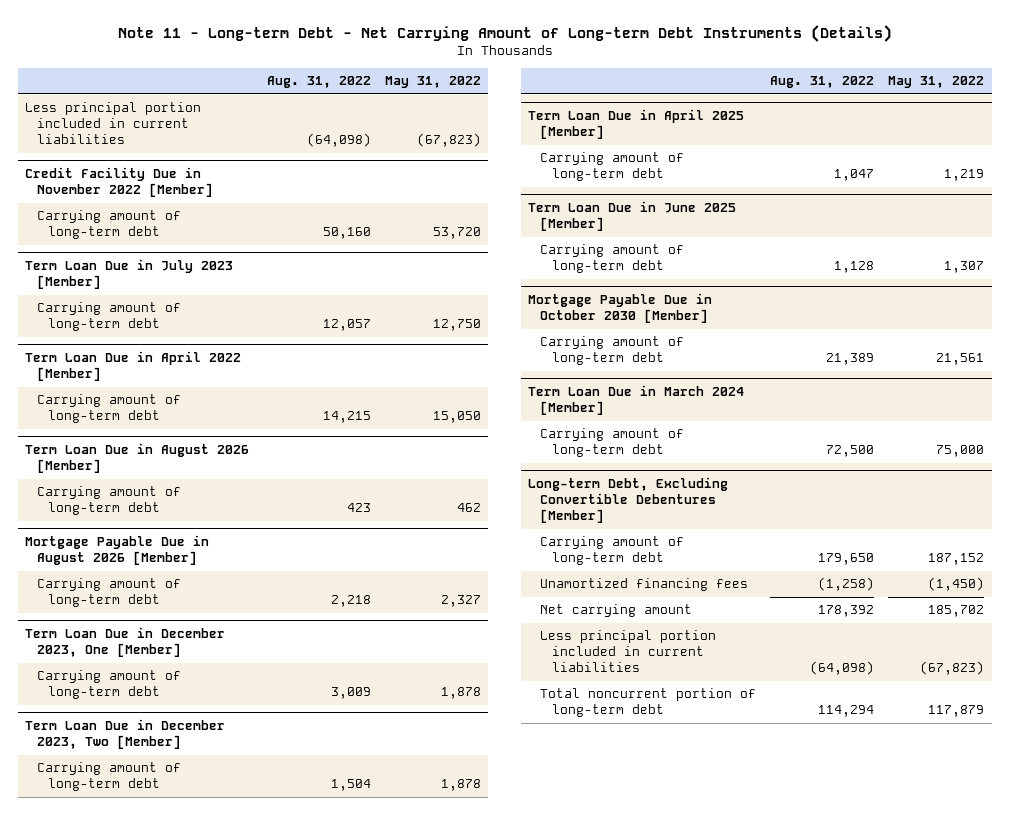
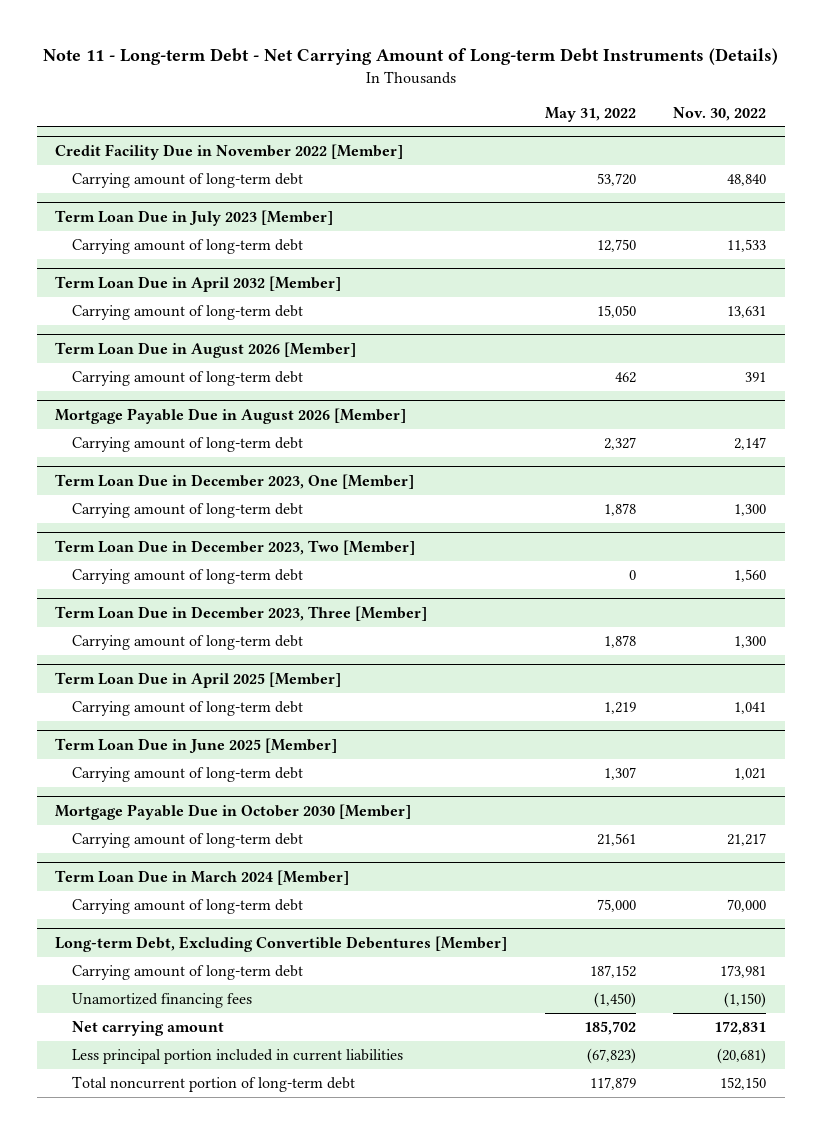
[266,76,371,89] Aug. 31, 2022 -> none
none -> [673,106,767,121] Nov. 30, 2022
[24,102,201,145] Less principal portion included in current liabilities -> none
[24,351,241,382] Term Loan Due in April 2022 [Member] -> [55,275,342,292] Term Loan Due in April 2032 [Member]
none -> [71,568,303,584] Carrying amount of long-term debt
none -> [55,605,428,621] Term Loan Due in December 2023, Three [Member]

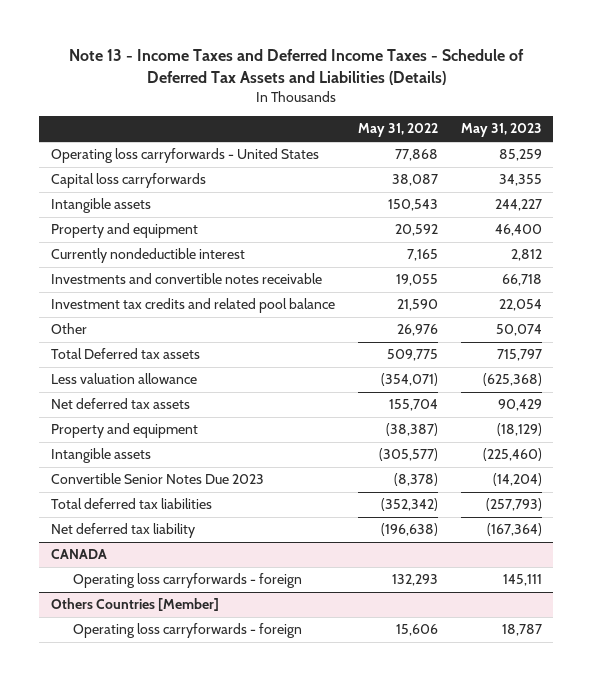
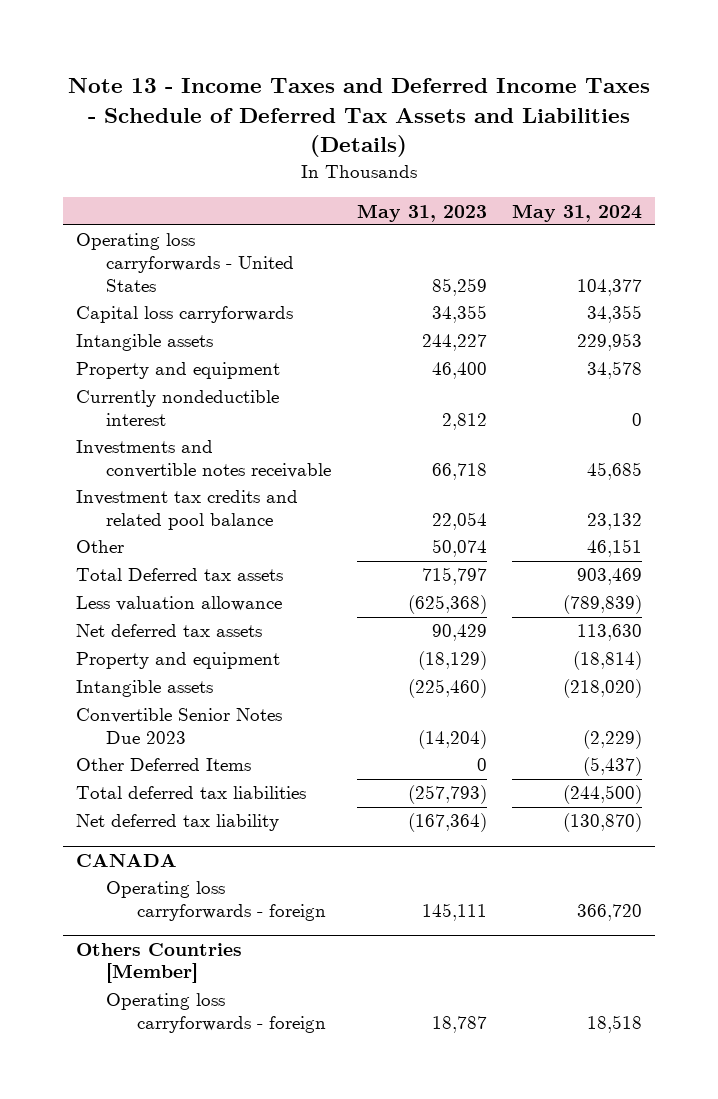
[357,123,438,138] May 31, 2022 -> none
none -> [511,203,642,222] May 31, 2024
none -> [75,758,251,772] Other Deferred Items

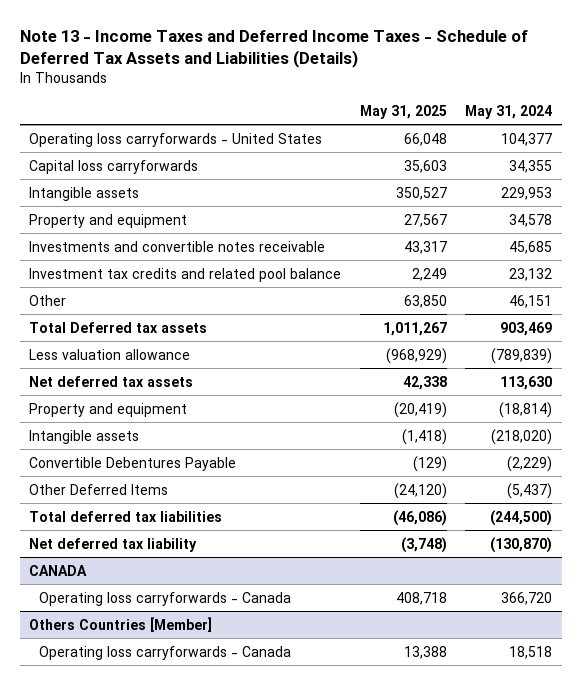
[356,203,487,222] May 31, 2023 -> none
none -> [359,104,447,119] May 31, 2025
[75,390,279,427] Currently nondeductible interest -> none
[75,708,282,745] Convertible Senior Notes Due 2023 -> [29,456,237,471] Convertible Debentures Payable
[106,881,326,922] Operating loss carryforwards - foreign -> [39,591,292,606] Operating loss carryforwards - Canada
[106,993,326,1034] Operating loss carryforwards - foreign -> [39,645,292,660] Operating loss carryforwards - Canada

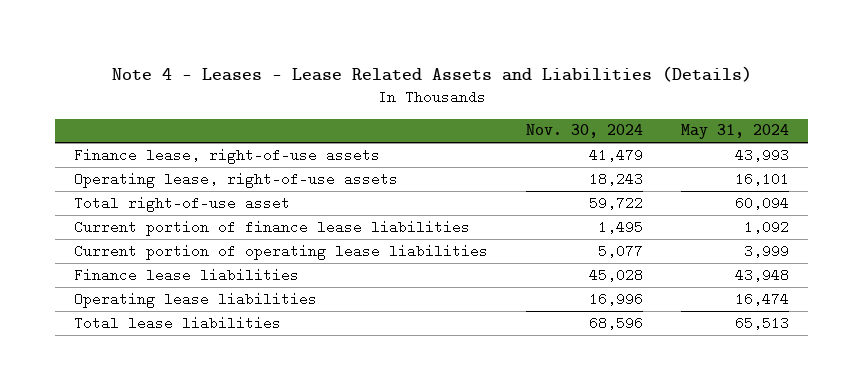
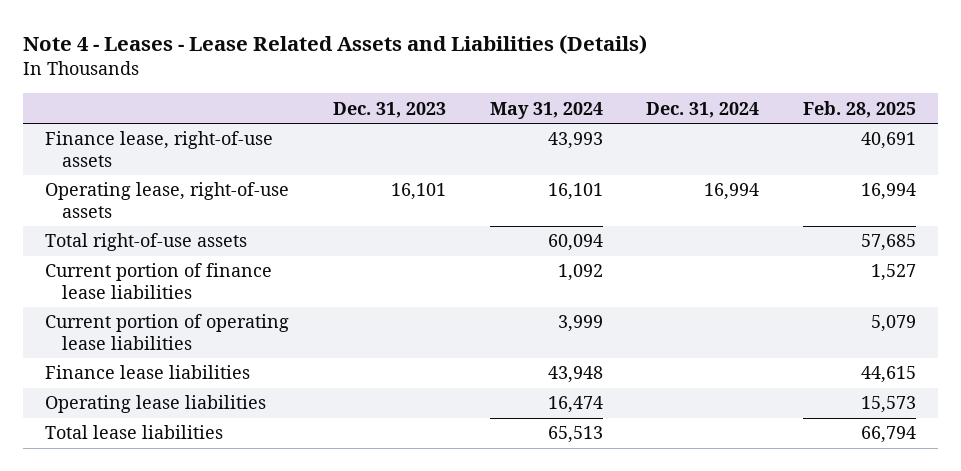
[526,124,644,139] Nov. 30, 2024 -> none
none -> [332,101,446,118] Dec. 31, 2023
none -> [646,101,760,118] Dec. 31, 2024
none -> [803,100,917,118] Feb. 28, 2025
[74,195,291,212] Total right-of-use asset -> [44,233,247,252] Total right-of-use assets

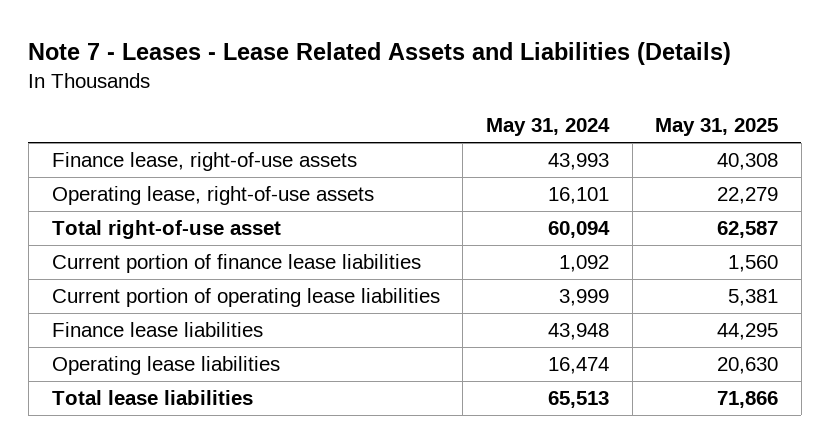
[22,34,647,54] Note 4 - Leases - Lease Related Assets and Liabilities (Details) -> [28,42,732,66] Note 7 - Leases - Lease Related Assets and Liabilities (Details)
[332,101,446,118] Dec. 31, 2023 -> none
[646,101,760,118] Dec. 31, 2024 -> none
[803,100,917,118] Feb. 28, 2025 -> none
none -> [655,117,779,136] May 31, 2025
[44,233,247,252] Total right-of-use assets -> [51,220,281,240] Total right-of-use asset

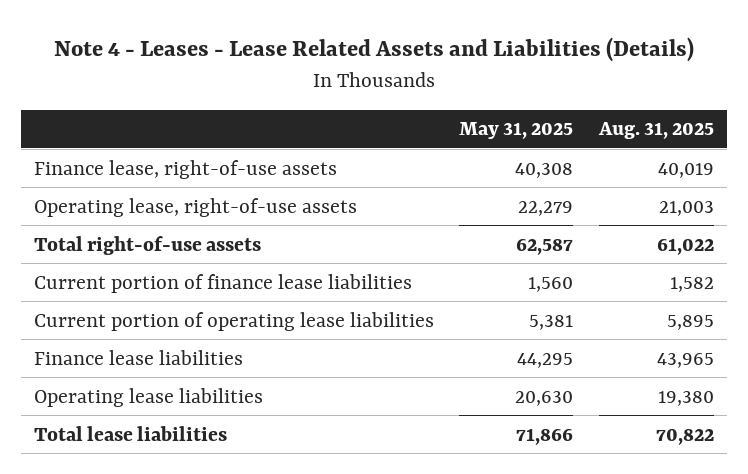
[28,42,732,66] Note 7 - Leases - Lease Related Assets and Liabilities (Details) -> [53,37,694,63] Note 4 - Leases - Lease Related Assets and Liabilities (Details)
[485,117,610,136] May 31, 2024 -> none
none -> [598,122,715,140] Aug. 31, 2025
[51,220,281,240] Total right-of-use asset -> [33,235,261,255] Total right-of-use assets

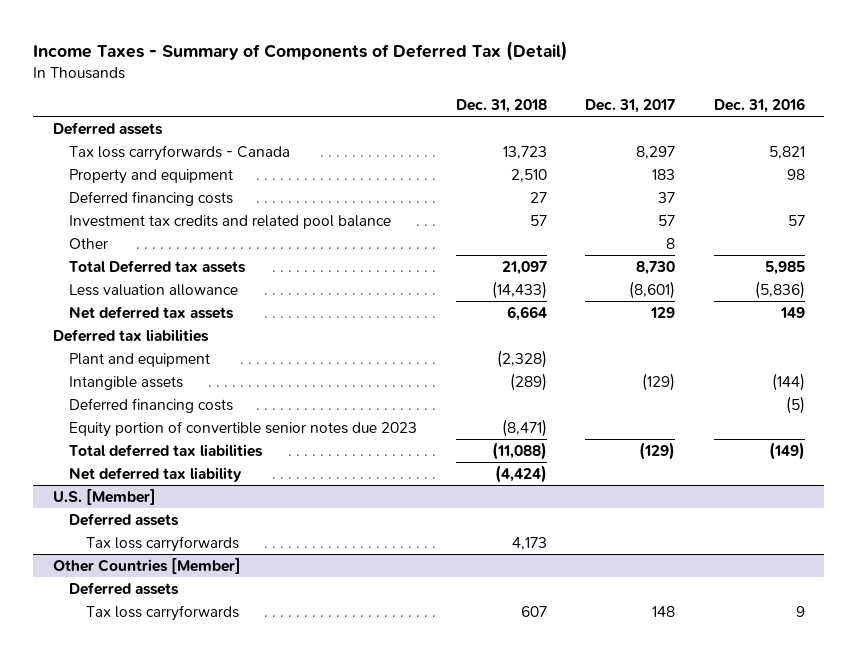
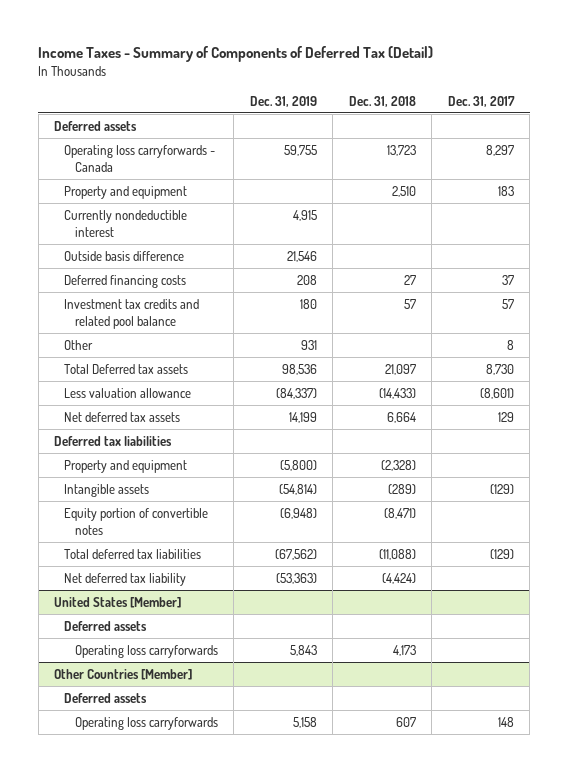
[713,97,805,113] Dec. 31, 2016 -> none
none -> [249,95,317,107] Dec. 31, 2019
[69,144,291,161] Tax loss carryforwards - Canada -> [64,144,216,172] Operating loss carryforwards - Canada
none -> [64,209,188,237] Currently nondeductible interest
none -> [64,250,185,261] Outside basis difference
[69,352,211,367] Plant and equipment -> [64,459,188,473] Property and equipment
[69,397,234,413] Deferred financing costs -> none
[69,420,418,437] Equity portion of convertible senior notes due 2023 -> [64,507,209,535] Equity portion of convertible notes
[52,488,156,505] U.S. [Member] -> [54,596,182,608] United States [Member]
[85,535,239,552] Tax loss carryforwards -> [74,644,218,658] Operating loss carryforwards
[85,604,239,621] Tax loss carryforwards -> [74,716,218,730] Operating loss carryforwards

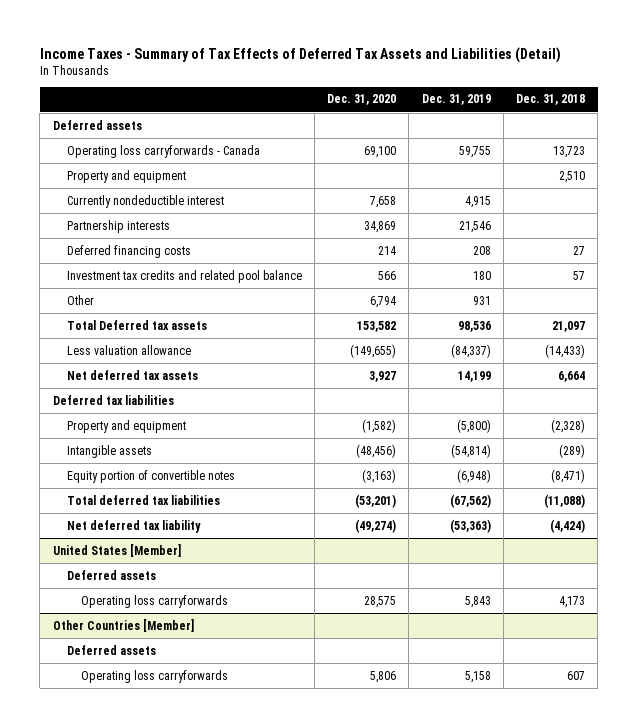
[38,46,434,63] Income Taxes - Summary of Components of Deferred Tax (Detail) -> [39,46,561,63] Income Taxes - Summary of Tax Effects of Deferred Tax Assets and Liabilities (Detail)
[447,95,515,107] Dec. 31, 2017 -> none
none -> [327,94,397,106] Dec. 31, 2020
[64,250,185,261] Outside basis difference -> [66,219,170,233] Partnership interests

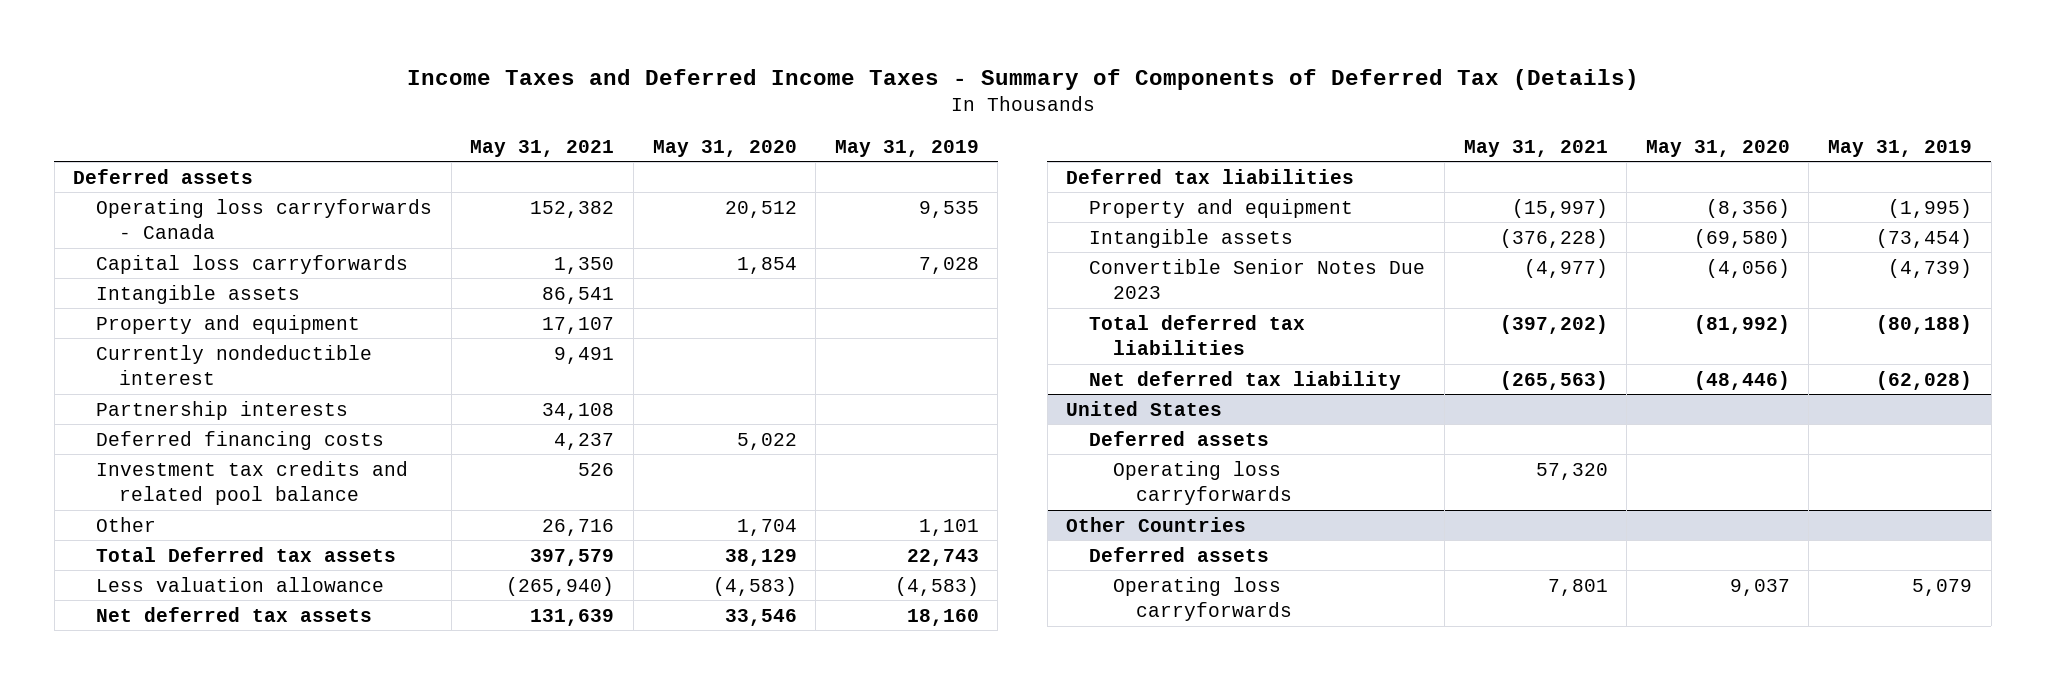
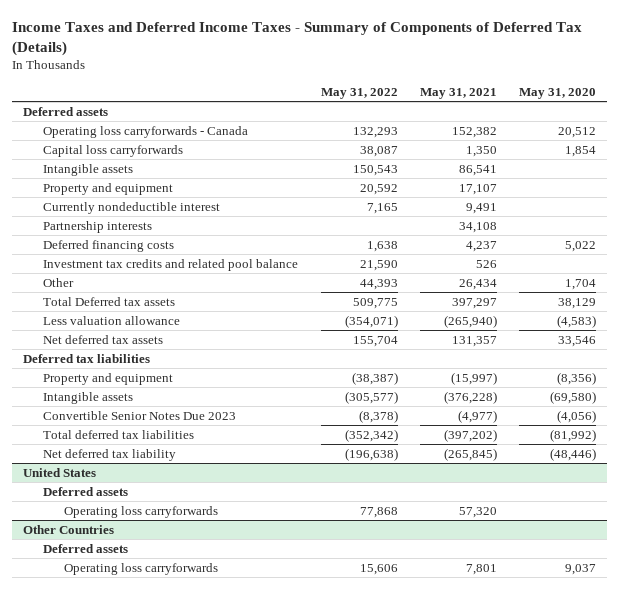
[834,139,979,157] May 31, 2019 -> none
none -> [320,87,398,99] May 31, 2022
[542,518,615,536] 26,716 -> [459,278,498,290] 26,434
[530,548,615,566] 397,579 -> [452,297,498,309] 397,297
[530,608,615,626] 131,639 -> [452,335,498,347] 131,357
[1499,370,1608,390] (265,563) -> [444,447,498,461] (265,845)

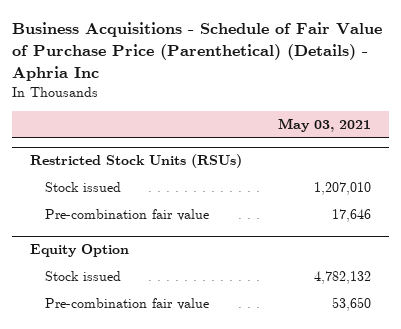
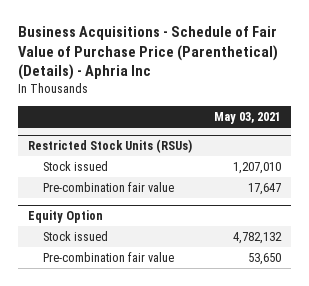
[331,209,371,223] 17,646 -> [247,182,281,195] 17,647

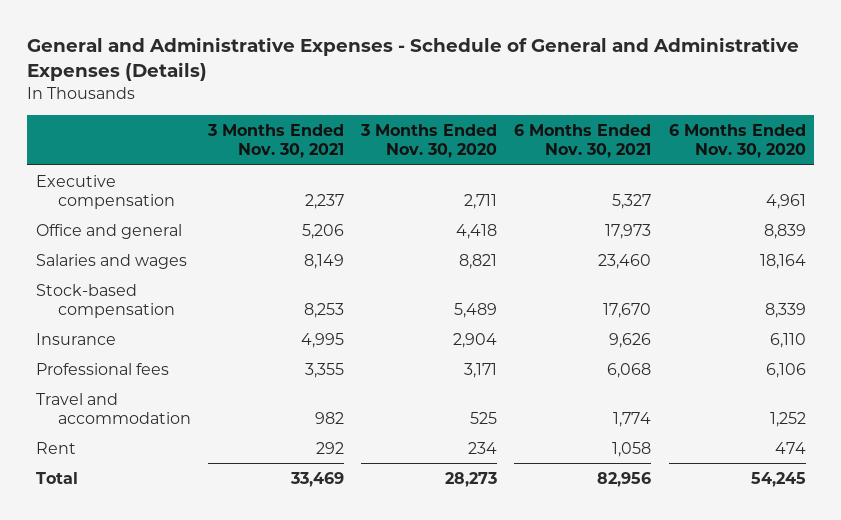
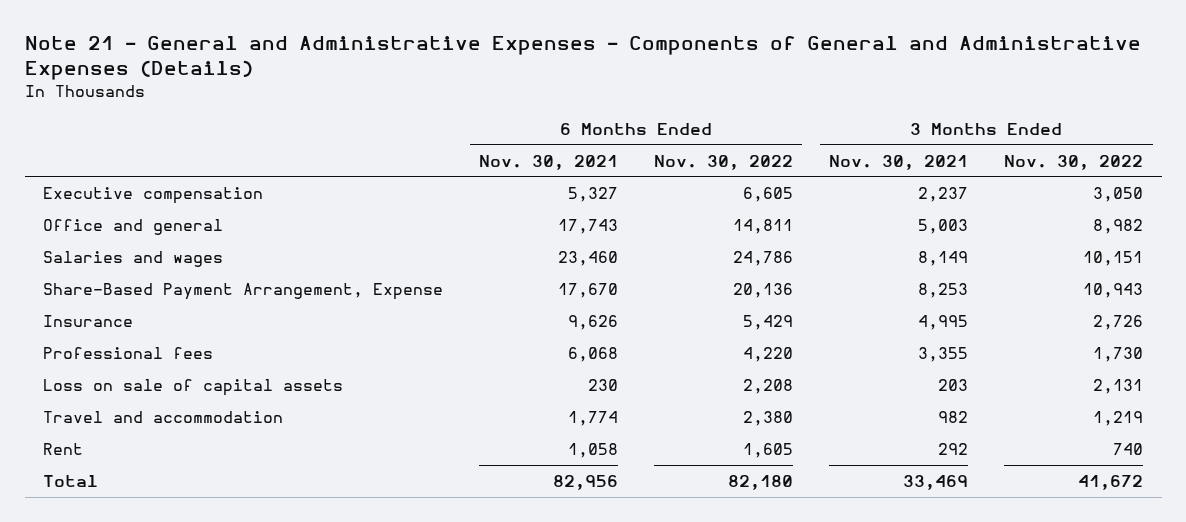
[27,37,800,82] General and Administrative Expenses - Schedule of General and Administrative Expenses (Details) -> [24,35,1141,81] Note 21 - General and Administrative Expenses - Components of General and Administrative Expenses (Details)
[360,124,498,159] 3 Months Ended Nov. 30, 2020 -> none
[668,124,806,159] 6 Months Ended Nov. 30, 2020 -> none
none -> [654,154,794,170] Nov. 30, 2022
none -> [1004,154,1144,170] Nov. 30, 2022
[302,223,345,239] 5,206 -> [918,218,969,234] 5,003
[605,223,652,239] 17,973 -> [557,218,618,234] 17,743
[35,283,176,318] Stock-based compensation -> [42,282,443,300] Share-Based Payment Arrangement, Expense
none -> [42,378,343,396] Loss on sale of capital assets

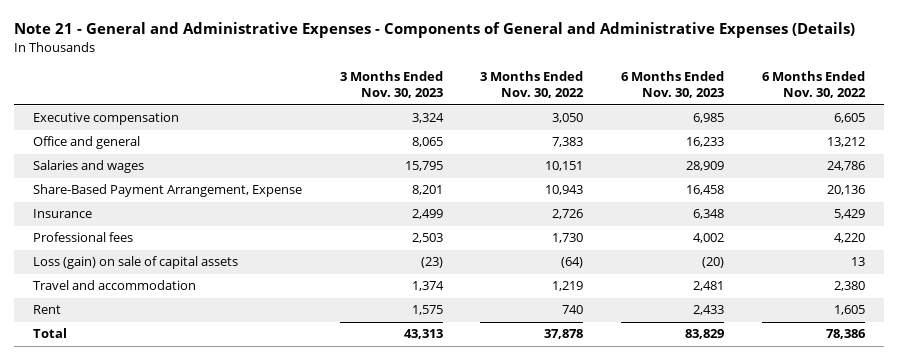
[478,154,618,170] Nov. 30, 2021 -> none
[829,154,969,170] Nov. 30, 2021 -> none
none -> [339,70,443,99] 3 Months Ended Nov. 30, 2023
none -> [621,70,725,99] 6 Months Ended Nov. 30, 2023
[733,218,794,234] 14,811 -> [826,137,865,148] 13,212
[1093,218,1144,234] 8,982 -> [552,137,584,148] 7,383
[42,378,343,396] Loss on sale of capital assets -> [32,256,238,270] Loss (gain) on sale of capital assets
[743,378,794,394] 2,208 -> [850,257,865,267] 13
[1093,378,1144,394] 2,131 -> [561,257,584,269] (64)
[728,474,794,490] 82,180 -> [825,329,866,340] 78,386
[1078,474,1144,490] 41,672 -> [544,329,584,340] 37,878

